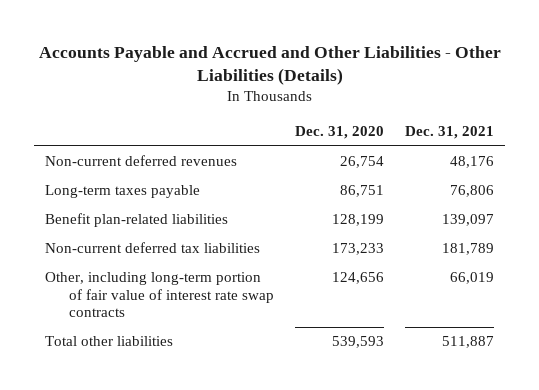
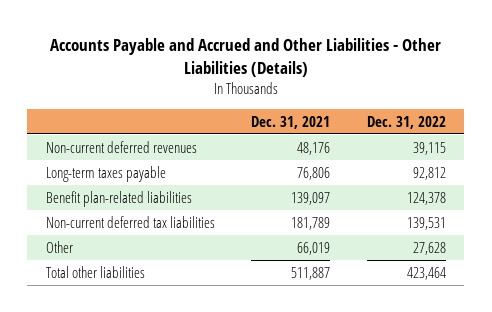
[295,125,385,139] Dec. 31, 2020 -> none
none -> [367,115,447,129] Dec. 31, 2022
[45,272,274,318] Other, including long-term portion of fair value of interest rate swap contracts -> [45,240,73,253] Other

